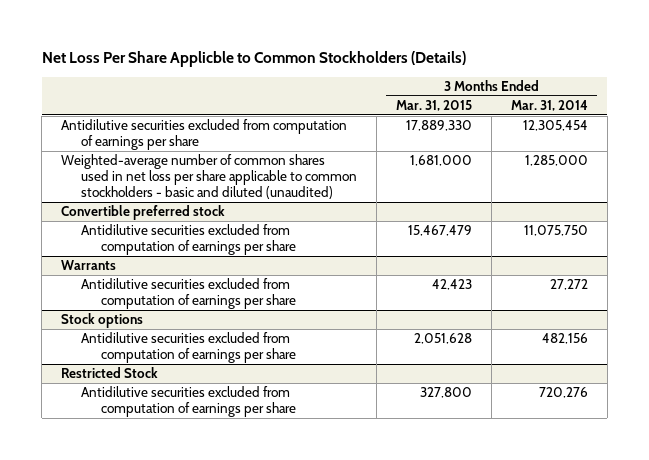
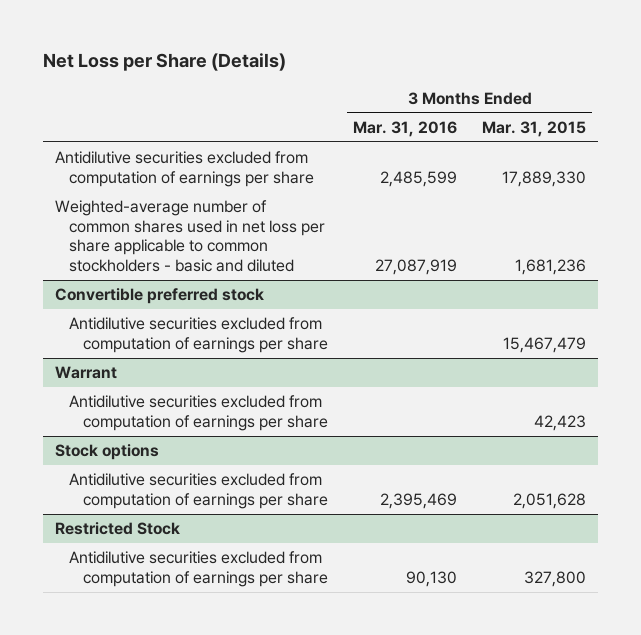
[41,51,466,68] Net Loss Per Share Applicble to Common Stockholders (Details) -> [42,53,286,72] Net Loss per Share (Details)
[510,100,588,112] Mar. 31, 2014 -> none
none -> [353,120,458,137] Mar. 31, 2016
[61,154,358,199] Weighted-average number of common shares used in net loss per share applicable to common stockholders - basic and diluted (unaudited) -> [54,200,326,272] Weighted-average number of common shares used in net loss per share applicable to common stockholders - basic and diluted
[409,155,472,167] 1,681,000 -> [515,258,587,275] 1,681,236
[61,260,117,271] Warrants -> [54,366,117,380] Warrant

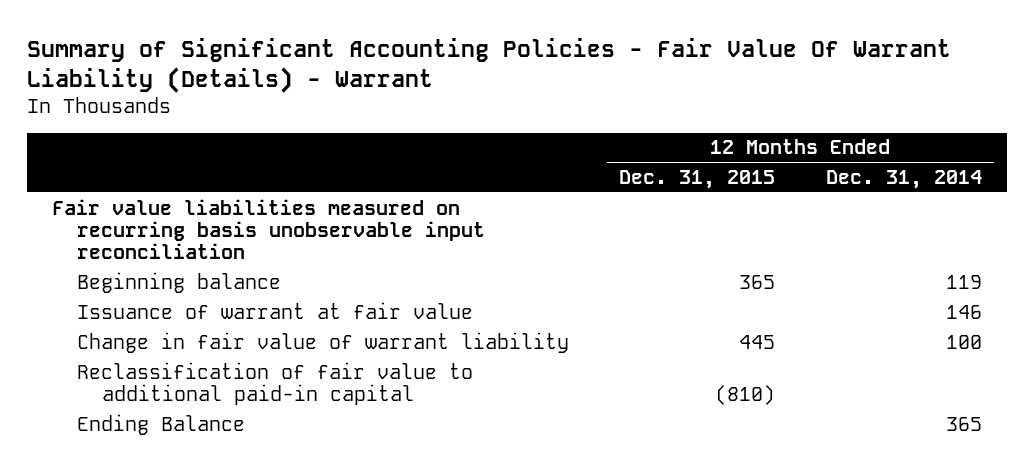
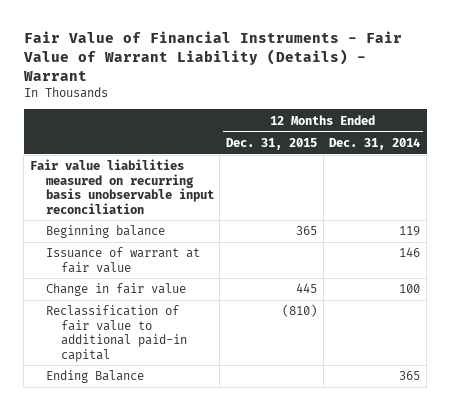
[26,38,951,94] Summary of Significant Accounting Policies - Fair Value Of Warrant Liability (Details) - Warrant -> [22,30,402,81] Fair Value of Financial Instruments - Fair Value of Warrant Liability (Details) - Warrant
[76,331,569,353] Change in fair value of warrant liability -> [45,283,186,297] Change in fair value

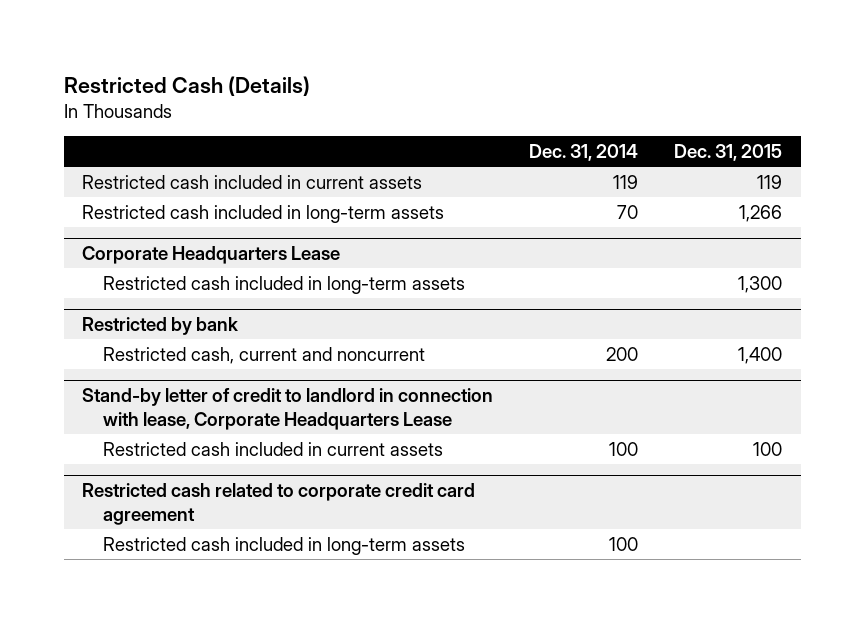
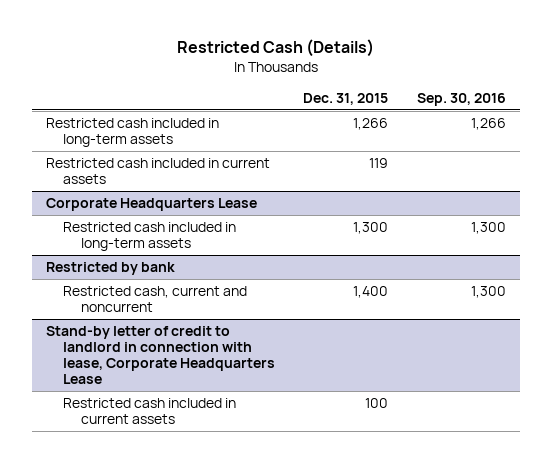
[529,144,639,162] Dec. 31, 2014 -> none
none -> [416,92,506,106] Sep. 30, 2016
[81,174,422,189] Restricted cash included in current assets -> [45,158,270,185] Restricted cash included in current assets
[81,483,475,525] Restricted cash related to corporate credit card agreement -> none
[103,536,466,555] Restricted cash included in long-term assets -> none

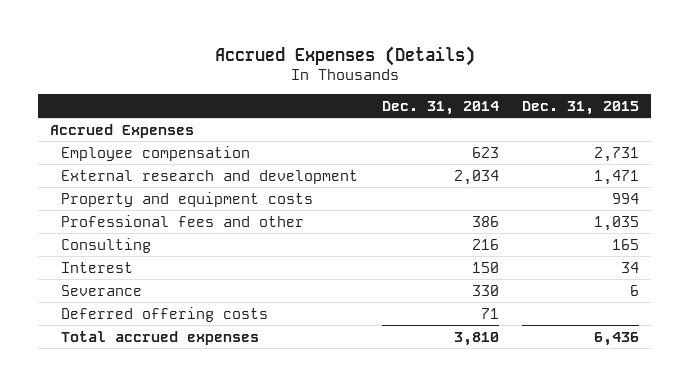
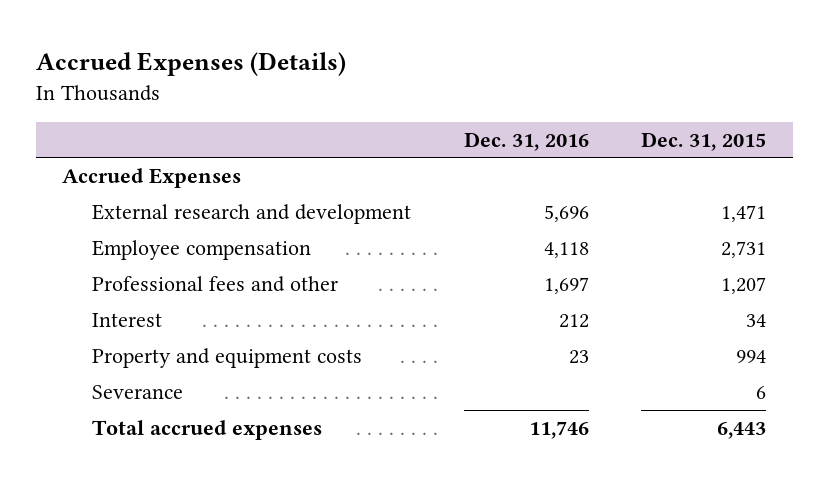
[381,100,499,115] Dec. 31, 2014 -> none
none -> [463,131,589,151] Dec. 31, 2016
[60,237,151,253] Consulting -> none
[60,145,250,161] Employee compensation -> [92,240,312,261] Employee compensation
[594,215,640,231] 1,035 -> [721,277,767,295] 1,207
[60,191,313,207] Property and equipment costs -> [92,348,363,369] Property and equipment costs
[60,306,268,322] Deferred offering costs -> none
[594,331,640,346] 6,436 -> [717,422,767,440] 6,443

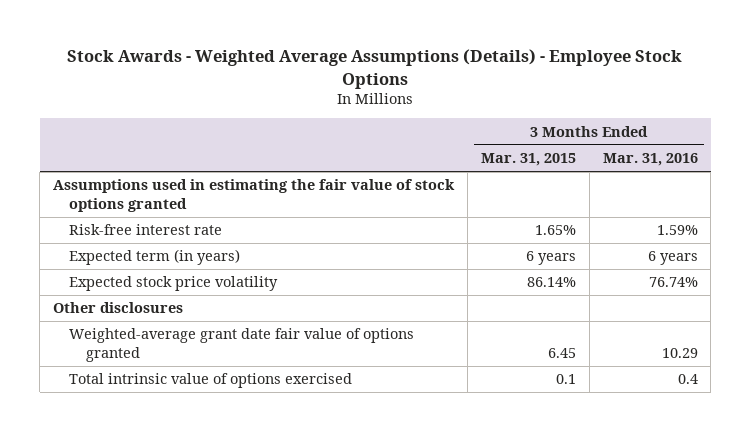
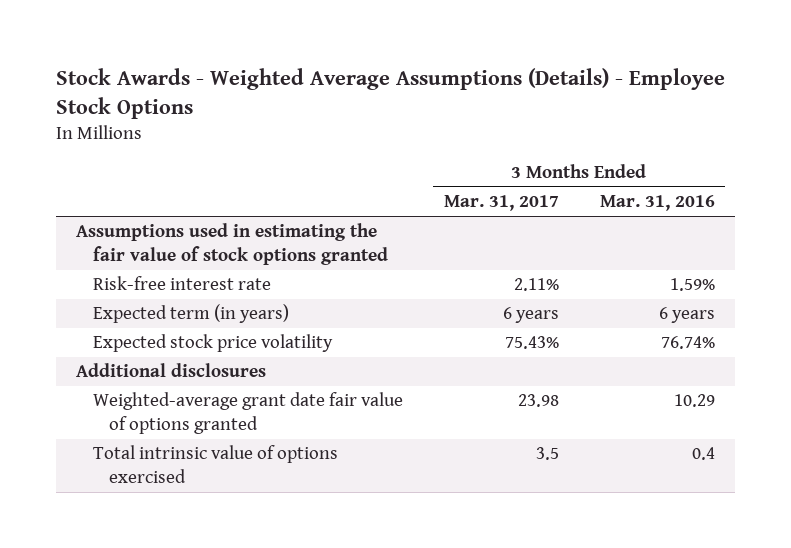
[480,153,576,167] Mar. 31, 2015 -> none
none -> [443,195,559,212] Mar. 31, 2017
[52,302,183,314] Other disclosures -> [76,363,267,378] Additional disclosures

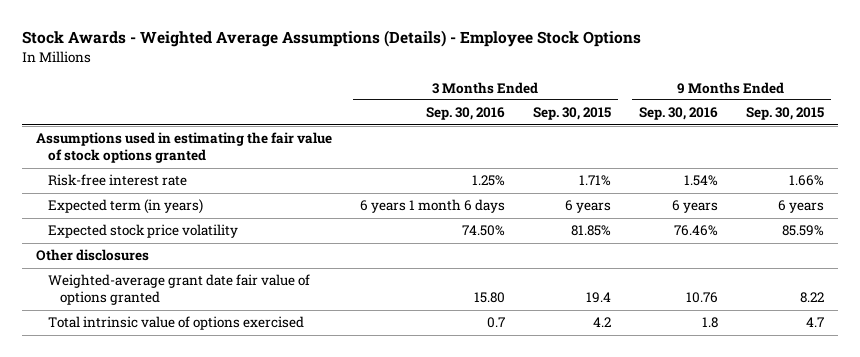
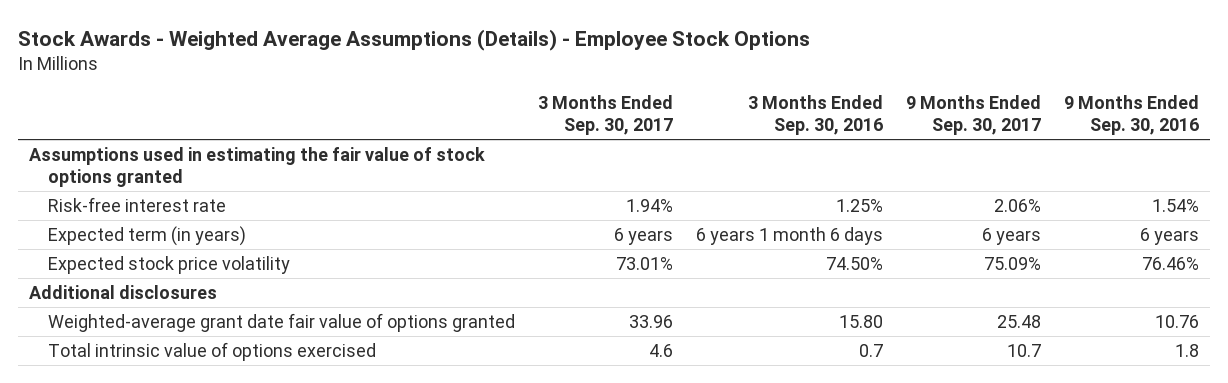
[532,107,611,121] Sep. 30, 2015 -> none
[745,107,824,121] Sep. 30, 2015 -> none
none -> [538,94,674,136] 3 Months Ended Sep. 30, 2017
none -> [905,94,1041,136] 9 Months Ended Sep. 30, 2017
[35,249,149,262] Other disclosures -> [29,284,218,299] Additional disclosures

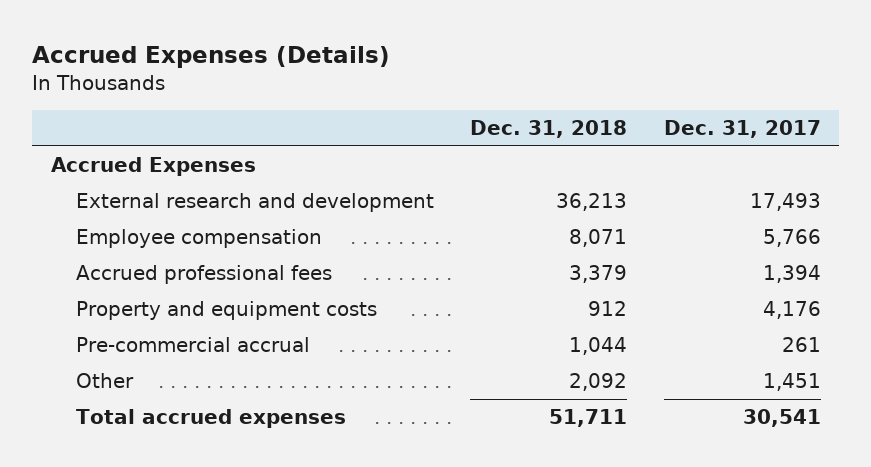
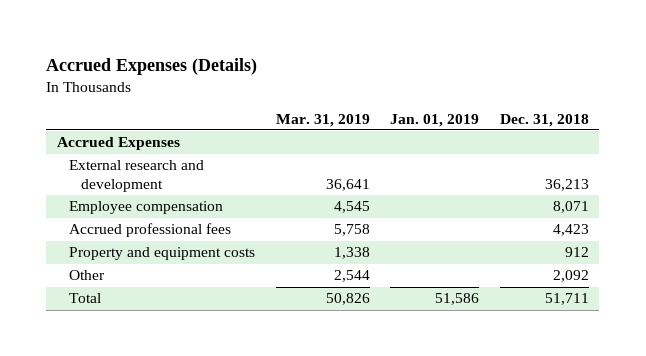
[663,119,821,138] Dec. 31, 2017 -> none
none -> [275,113,370,127] Mar. 31, 2019
none -> [390,113,480,127] Jan. 01, 2019
[569,265,628,284] 3,379 -> [552,224,589,237] 4,423
[75,337,310,353] Pre-commercial accrual -> none
[75,409,346,429] Total accrued expenses -> [69,293,102,304] Total

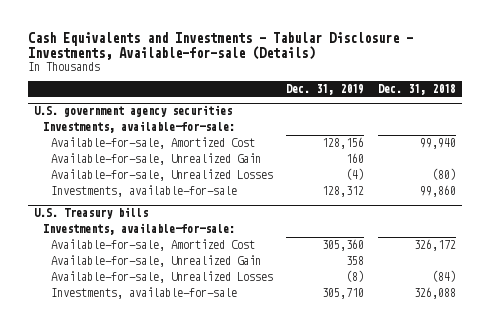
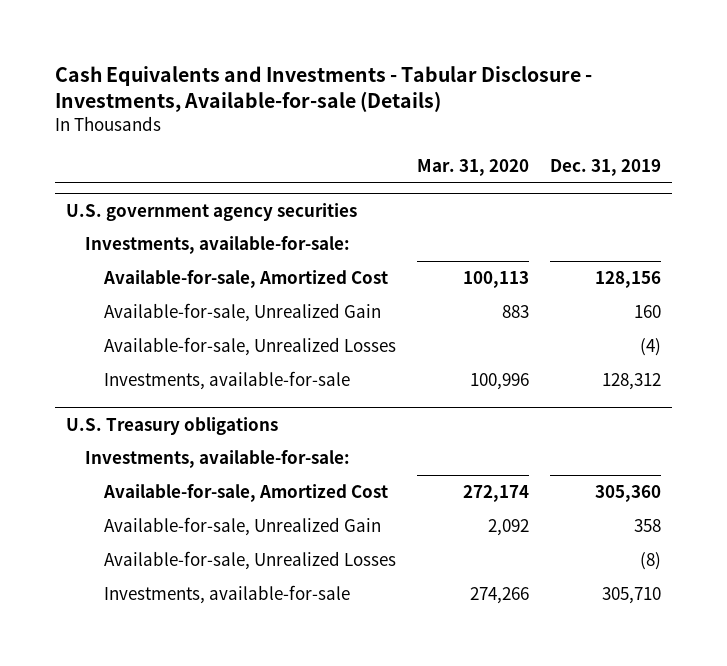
[377,83,456,95] Dec. 31, 2018 -> none
none -> [417,158,530,176] Mar. 31, 2020
[34,207,149,220] U.S. Treasury bills -> [66,416,279,435] U.S. Treasury obligations

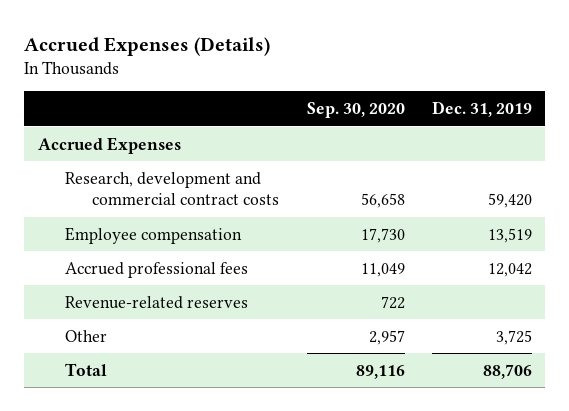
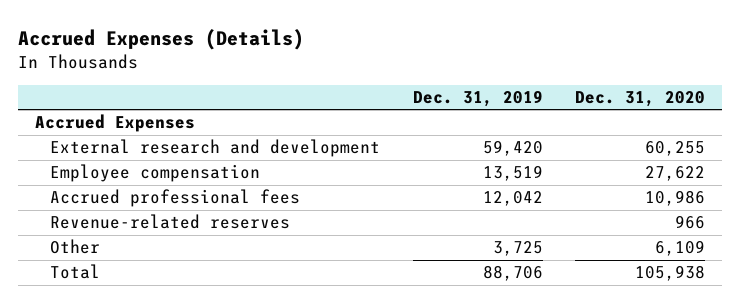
[306,102,405,119] Sep. 30, 2020 -> none
none -> [575,90,706,107] Dec. 31, 2020
[65,171,280,206] Research, development and commercial contract costs -> [49,139,380,158] External research and development

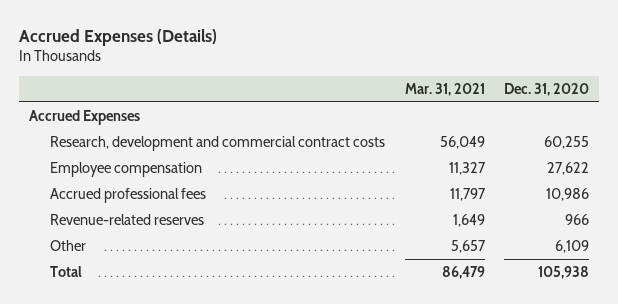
[412,89,543,107] Dec. 31, 2019 -> none
none -> [404,83,485,97] Mar. 31, 2021
[49,139,380,158] External research and development -> [49,136,385,152] Research, development and commercial contract costs

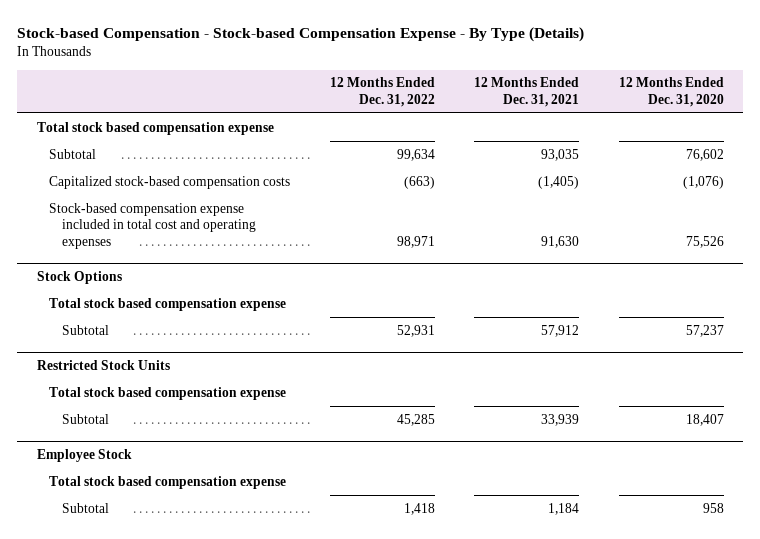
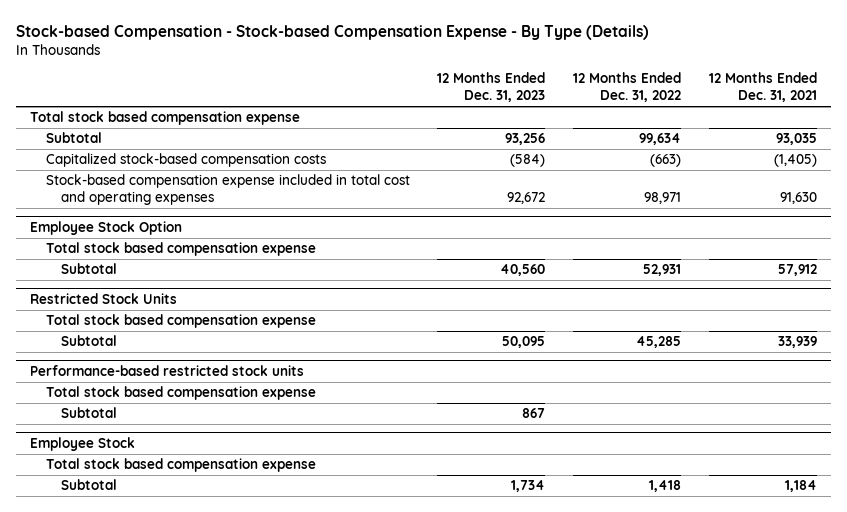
[618,77,724,107] 12 Months Ended Dec. 31, 2020 -> none
none -> [437,72,546,103] 12 Months Ended Dec. 31, 2023
[36,271,122,285] Stock Options -> [30,220,183,235] Employee Stock Option
none -> [30,364,305,376] Performance-based restricted stock units
none -> [45,386,316,401] Total stock based compensation expense
none -> [61,407,118,419] Subtotal

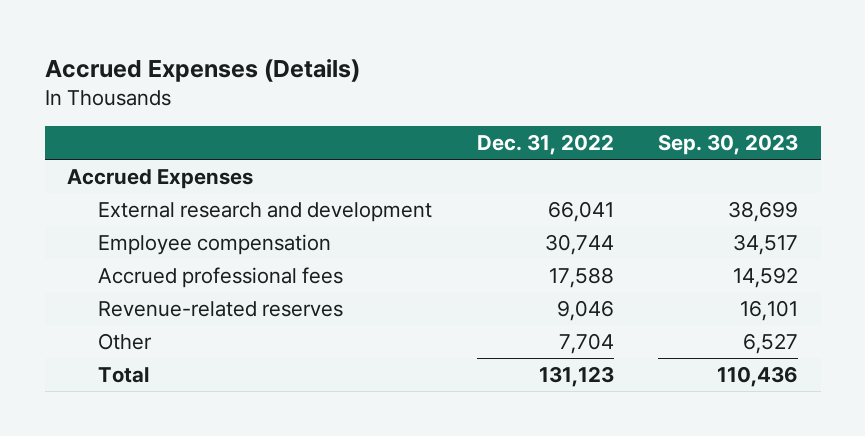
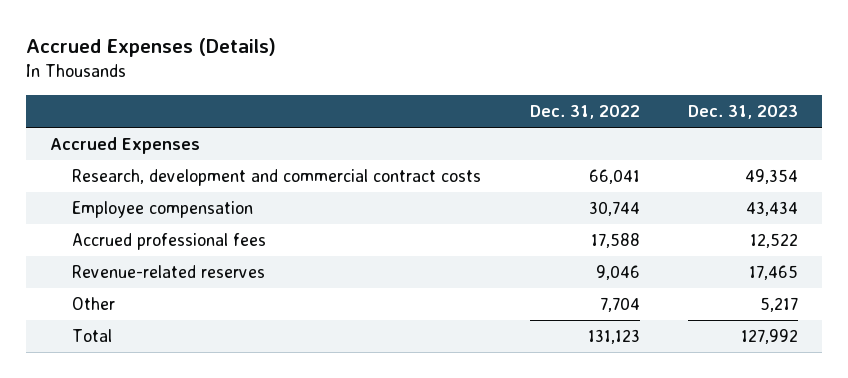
[658,134,799,156] Sep. 30, 2023 -> none
none -> [688,104,799,119] Dec. 31, 2023
[97,202,432,223] External research and development -> [72,169,482,187] Research, development and commercial contract costs

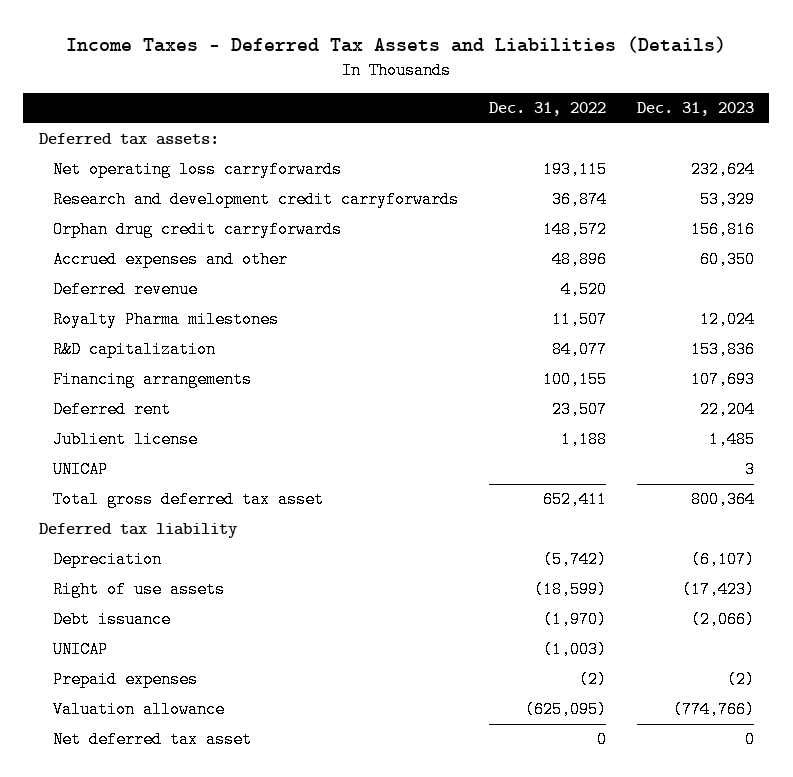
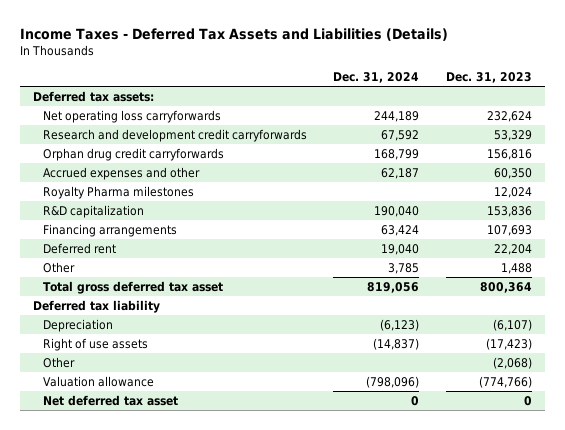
[488,102,606,117] Dec. 31, 2022 -> none
none -> [333,72,420,84] Dec. 31, 2024
[53,281,199,299] Deferred revenue -> none
[53,431,199,449] Jublient license -> none
[53,461,109,479] UNICAP -> none
none -> [42,261,75,273] Other
[53,611,172,629] Debt issuance -> none
[53,641,109,659] UNICAP -> none
[53,671,199,689] Prepaid expenses -> none
none -> [42,356,75,368] Other

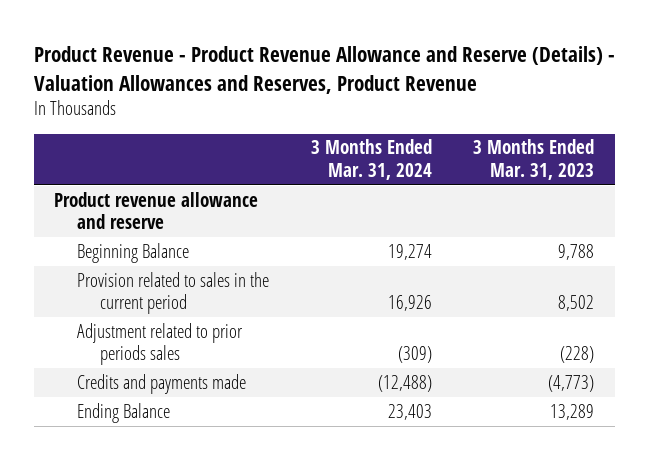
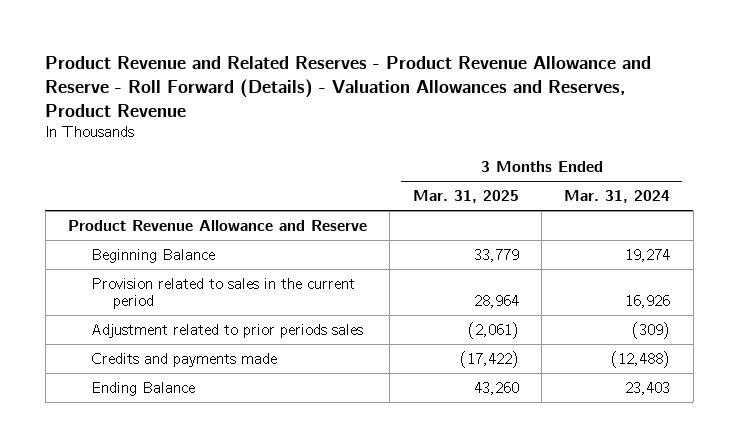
[33,46,615,94] Product Revenue - Product Revenue Allowance and Reserve (Details) - Valuation Allowances and Reserves, Product Revenue -> [45,56,652,117] Product Revenue and Related Reserves - Product Revenue Allowance and Reserve - Roll Forward (Details) - Valuation Allowances and Reserves, Product Revenue
[473,139,595,180] 3 Months Ended Mar. 31, 2023 -> none
none -> [412,190,519,204] Mar. 31, 2025
[54,191,259,230] Product revenue allowance and reserve -> [68,219,368,231] Product Revenue Allowance and Reserve

